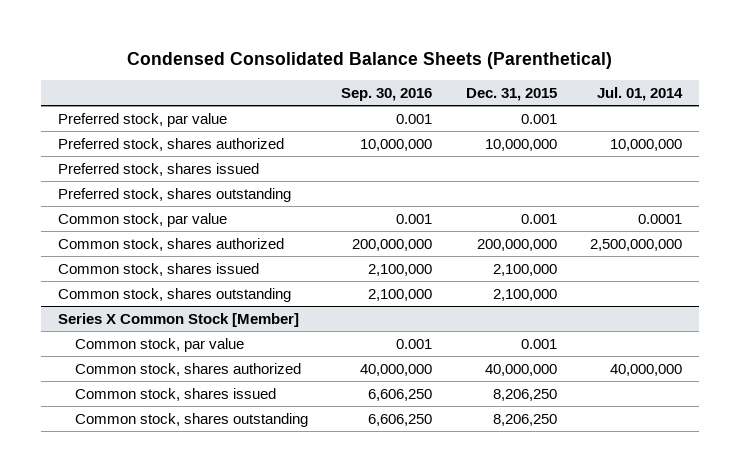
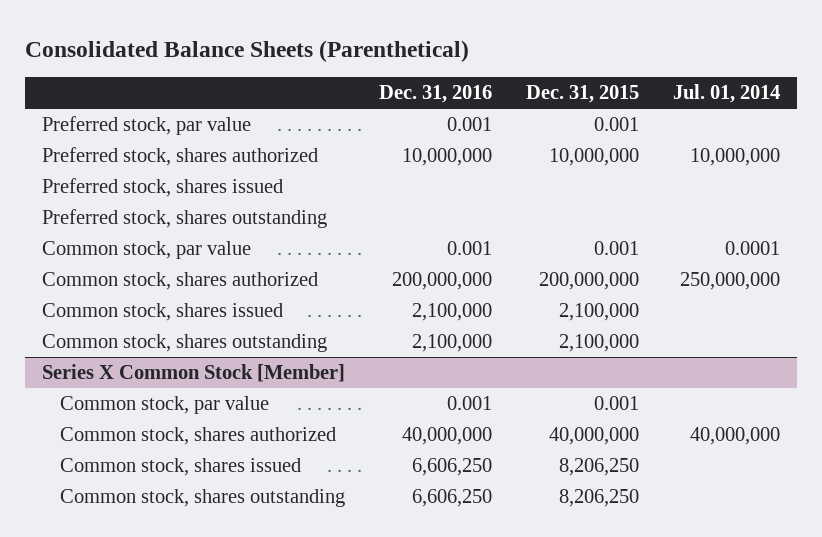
[127,51,613,69] Condensed Consolidated Balance Sheets (Parenthetical) -> [24,39,469,62] Consolidated Balance Sheets (Parenthetical)
[341,88,433,102] Sep. 30, 2016 -> none
none -> [378,85,492,104] Dec. 31, 2016
[590,238,683,251] 2,500,000,000 -> [679,272,780,291] 250,000,000

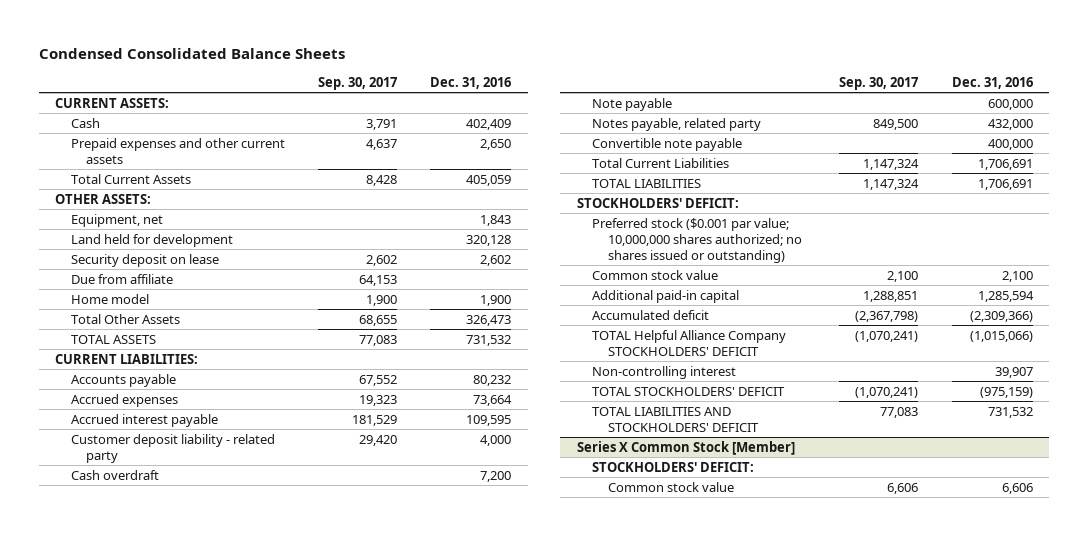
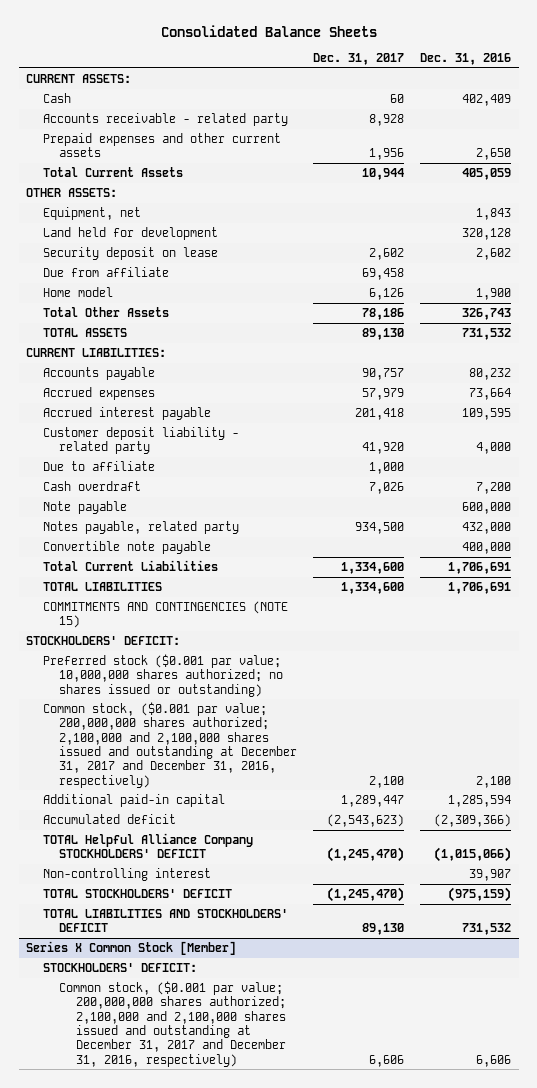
[38,48,345,60] Condensed Consolidated Balance Sheets -> [160,24,377,37] Consolidated Balance Sheets
[317,77,397,91] Sep. 30, 2017 -> none
none -> [313,52,405,65] Dec. 31, 2017
none -> [42,112,288,126] Accounts receivable - related party
[465,314,511,326] 326,473 -> [461,307,511,320] 326,743
none -> [42,460,155,471] Due to affiliate
none -> [42,600,288,629] COMMITMENTS AND CONTINGENCIES (NOTE 15)
[592,269,719,280] Common stock value -> [42,701,298,788] Common stock, ($0.001 par value; 200,000,000 shares authorized; 2,100,000 and 2,100,000 shares issued and outstanding at December 31, 2017 and December 31, 2016, respectively)
[607,481,734,492] Common stock value -> [59,980,286,1067] Common stock, ($0.001 par value; 200,000,000 shares authorized; 2,100,000 and 2,100,000 shares issued and outstanding at December 31, 2017 and December 31, 2016, respectively)

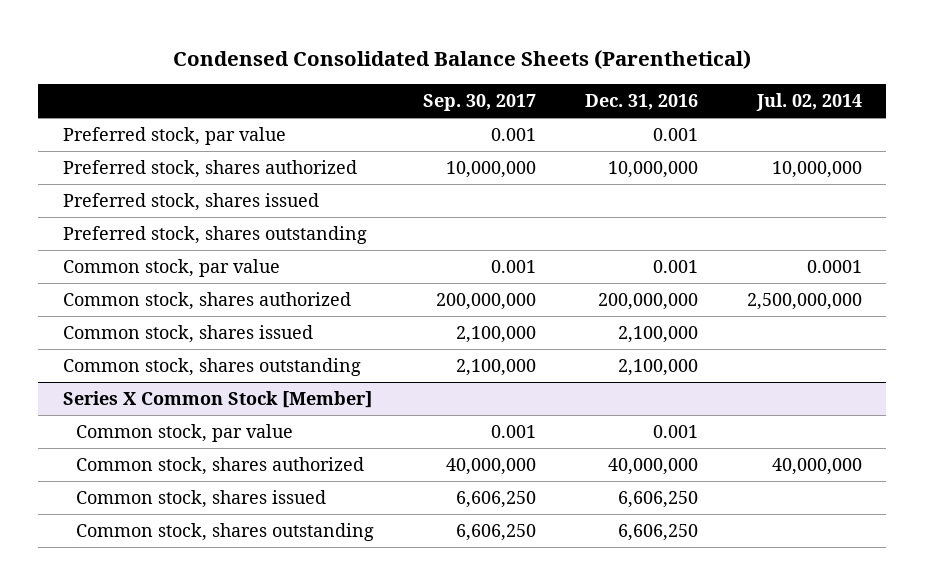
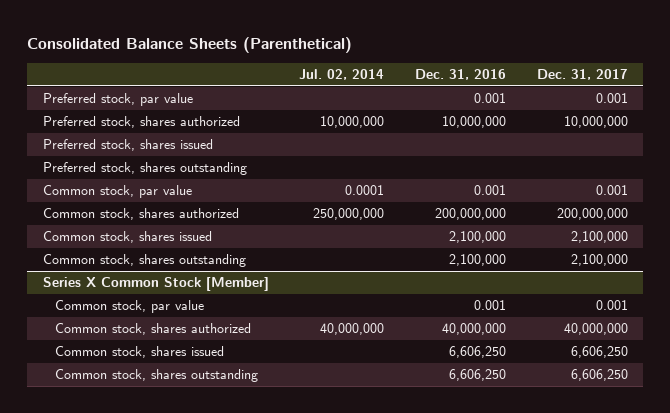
[173,50,752,70] Condensed Consolidated Balance Sheets (Parenthetical) -> [27,36,353,53] Consolidated Balance Sheets (Parenthetical)
[422,94,536,112] Sep. 30, 2017 -> none
none -> [536,68,628,80] Dec. 31, 2017
[746,292,862,310] 2,500,000,000 -> [313,208,385,221] 250,000,000

